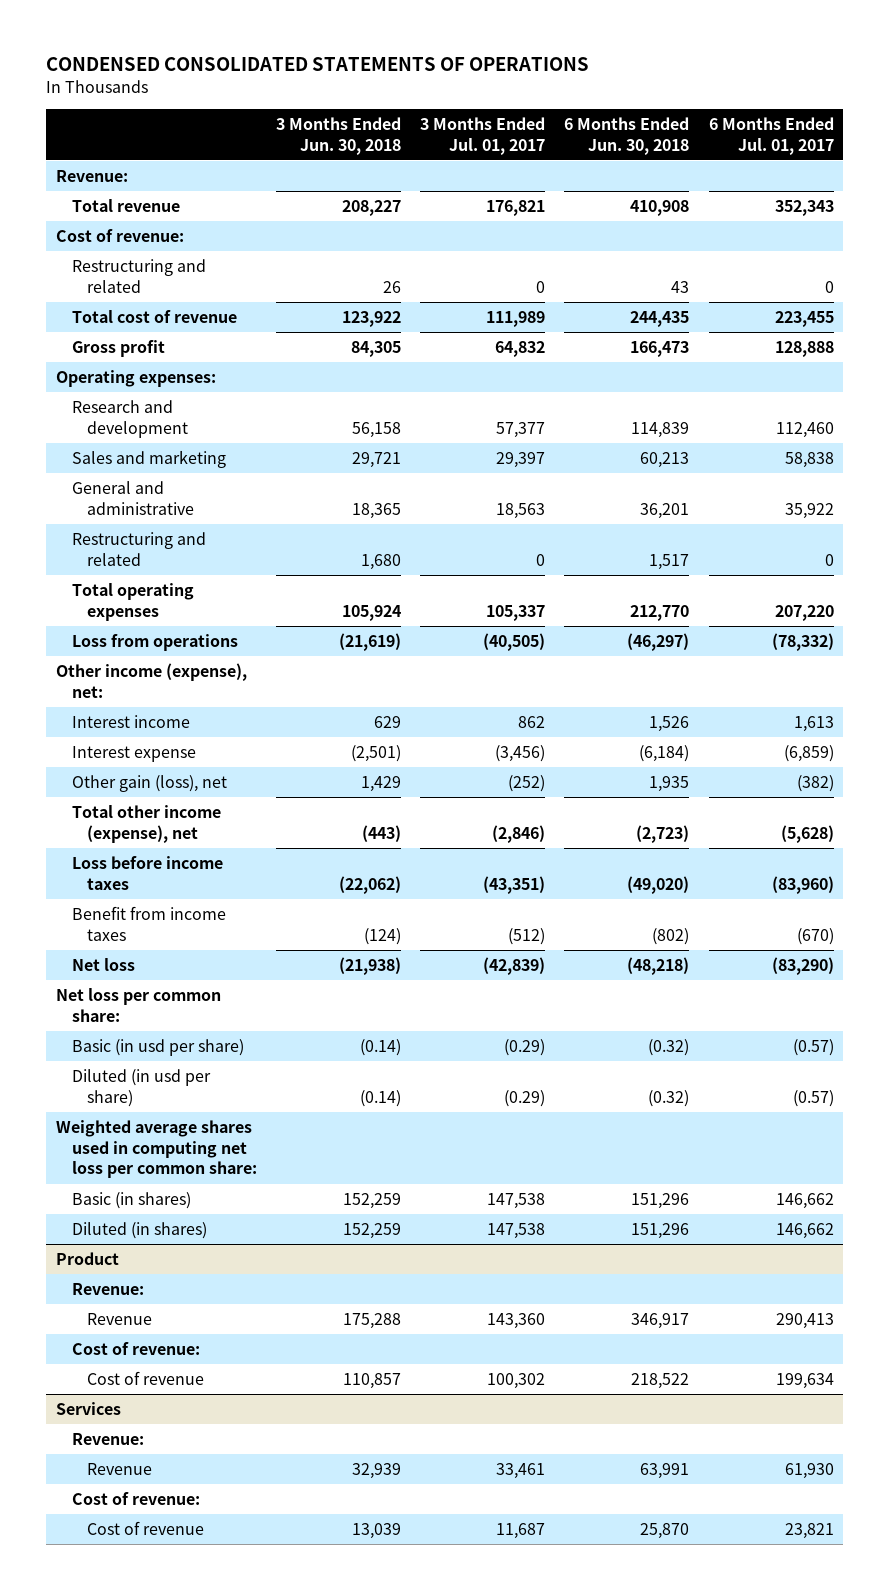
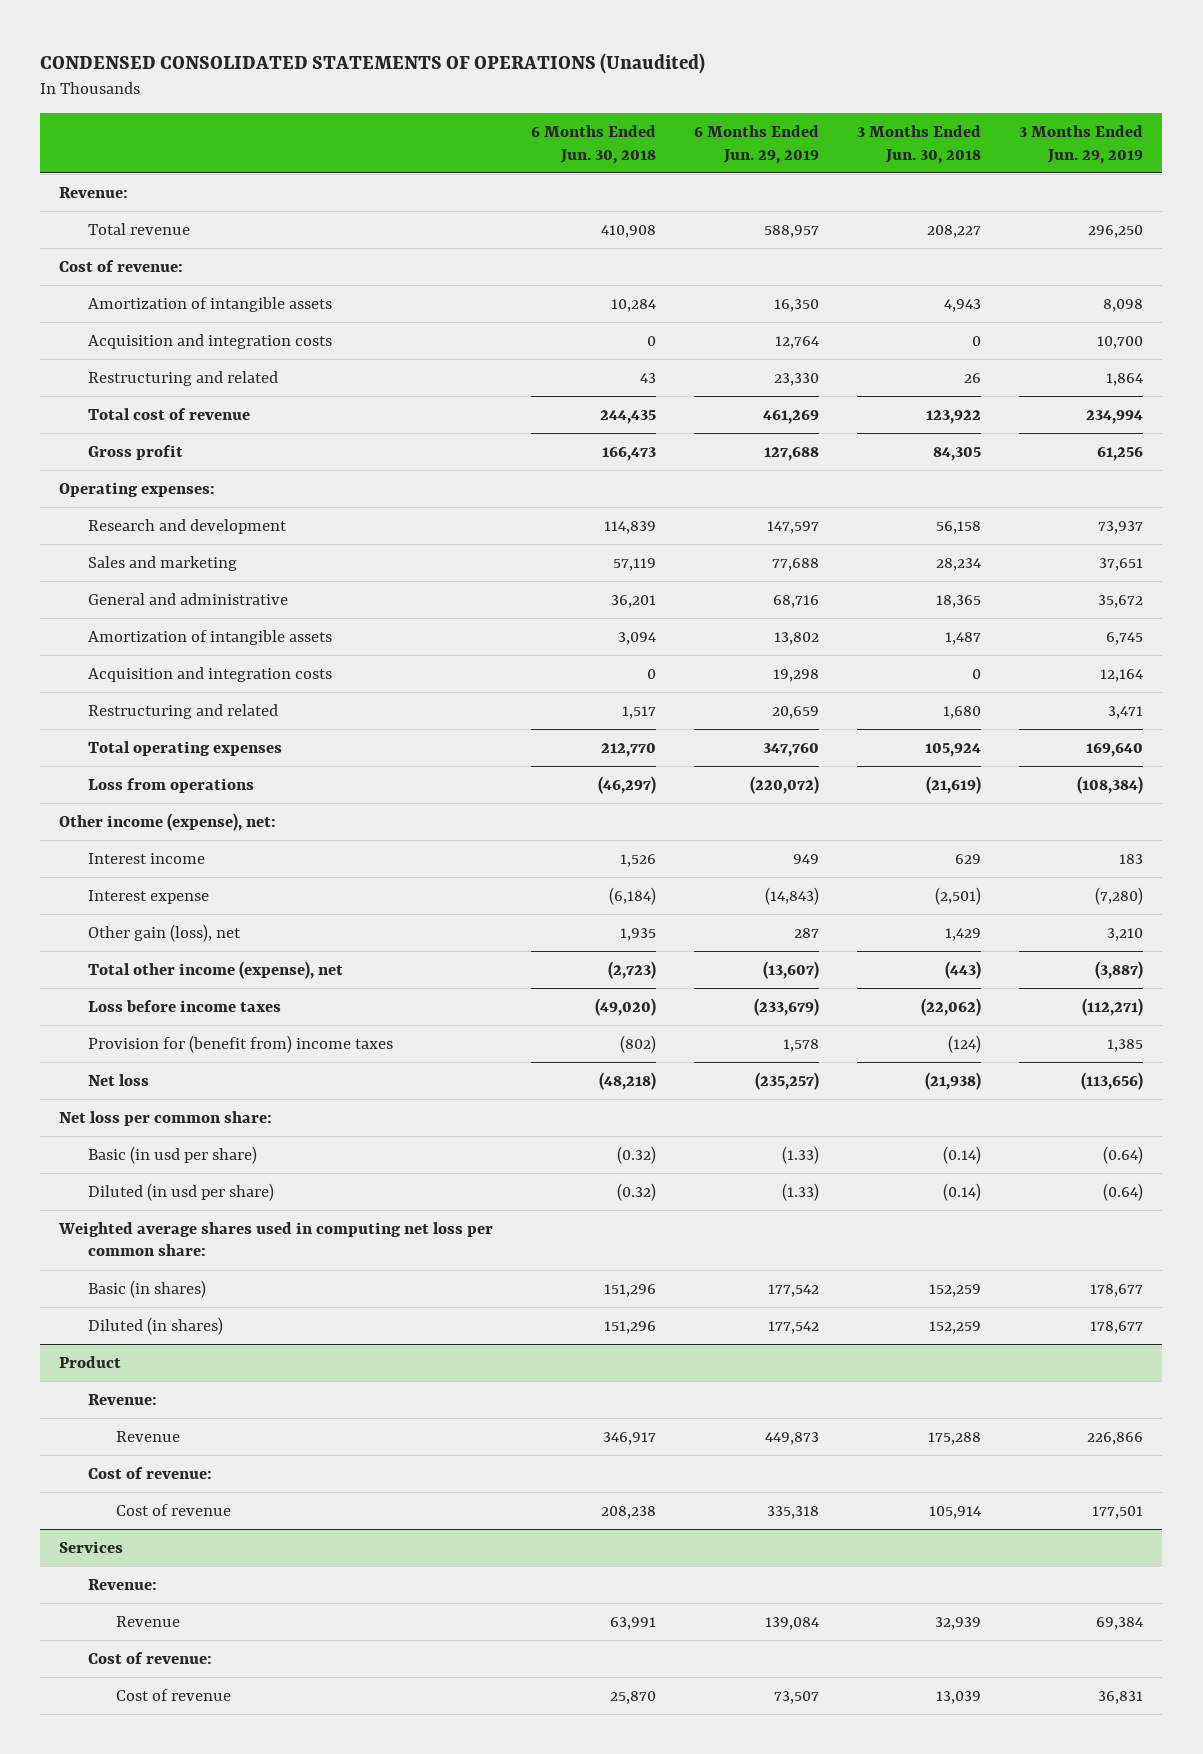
[46,57,590,72] CONDENSED CONSOLIDATED STATEMENTS OF OPERATIONS -> [40,53,706,75] CONDENSED CONSOLIDATED STATEMENTS OF OPERATIONS (Unaudited)
[420,116,546,155] 3 Months Ended Jul. 01, 2017 -> none
[708,116,834,155] 6 Months Ended Jul. 01, 2017 -> none
none -> [694,124,820,164] 6 Months Ended Jun. 29, 2019
none -> [1019,124,1144,164] 3 Months Ended Jun. 29, 2019
none -> [87,296,332,312] Amortization of intangible assets
none -> [87,333,332,349] Acquisition and integration costs
[351,452,401,469] 29,721 -> [936,557,982,571] 28,234
[640,452,690,469] 60,213 -> [613,557,657,571] 57,119
none -> [87,629,332,645] Amortization of intangible assets
none -> [87,666,332,682] Acquisition and integration costs
[71,906,226,941] Benefit from income taxes -> [87,1034,393,1053] Provision for (benefit from) income taxes
[342,1373,401,1390] 110,857 -> [929,1505,982,1519] 105,914
[631,1373,690,1390] 218,522 -> [601,1505,657,1519] 208,238

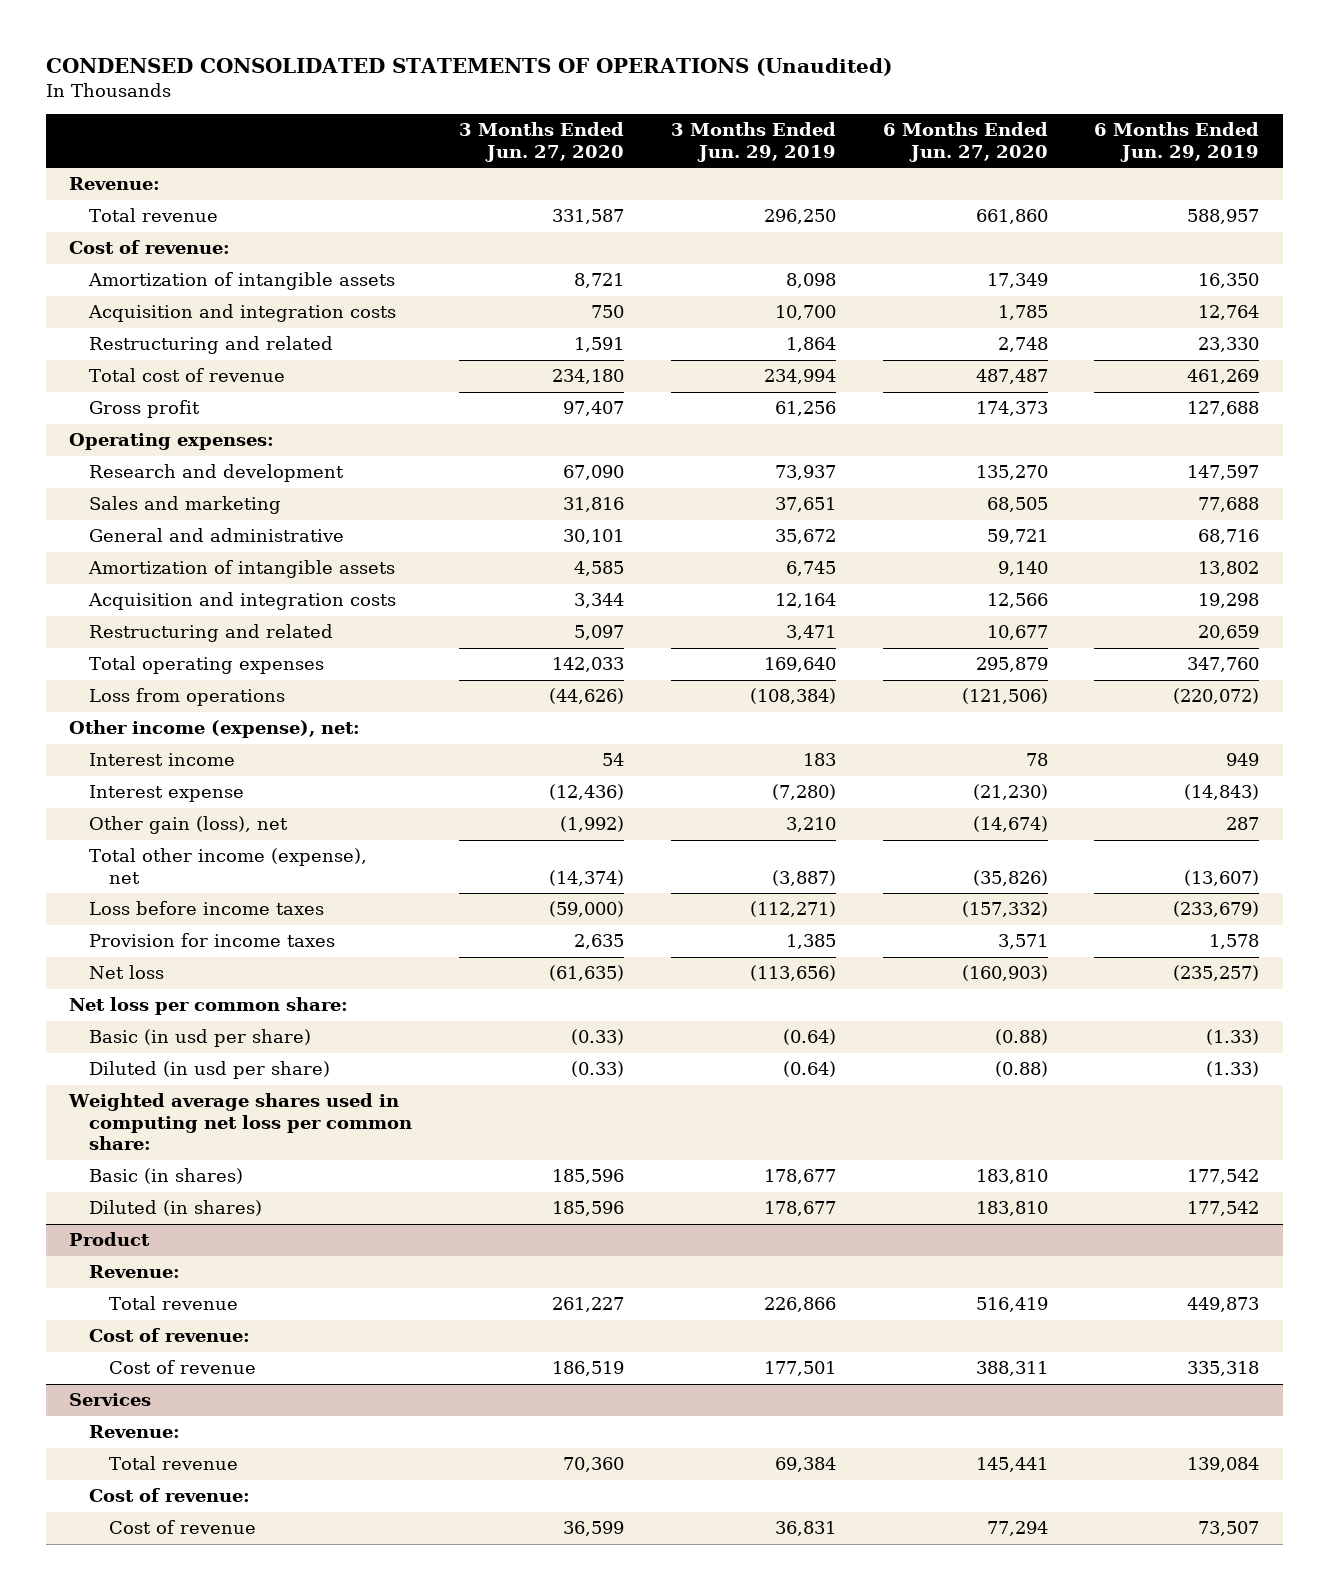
[531,124,657,164] 6 Months Ended Jun. 30, 2018 -> none
[857,124,982,164] 3 Months Ended Jun. 30, 2018 -> none
none -> [458,122,624,162] 3 Months Ended Jun. 27, 2020
none -> [882,122,1048,162] 6 Months Ended Jun. 27, 2020
[87,1034,393,1053] Provision for (benefit from) income taxes -> [88,933,335,948] Provision for income taxes
[115,1430,180,1442] Revenue -> [108,1296,238,1311] Total revenue
[115,1615,180,1627] Revenue -> [108,1456,238,1471] Total revenue

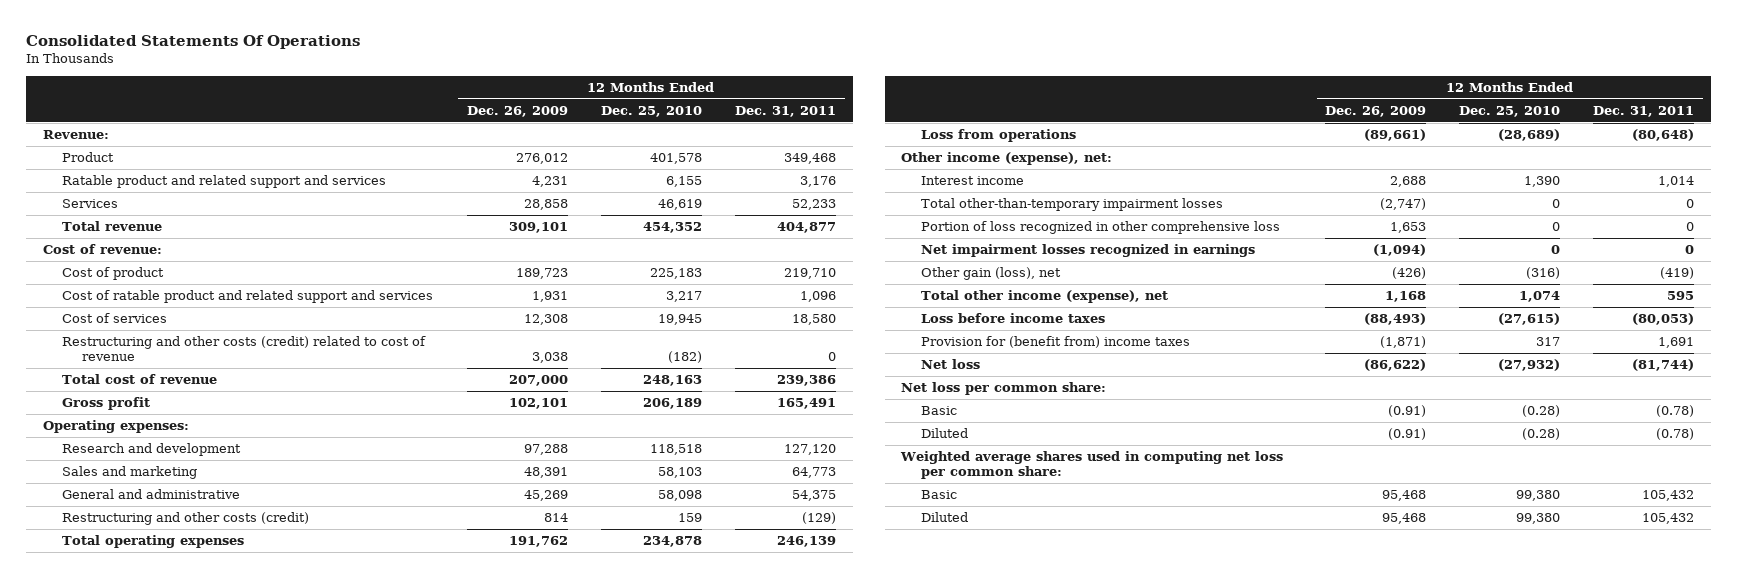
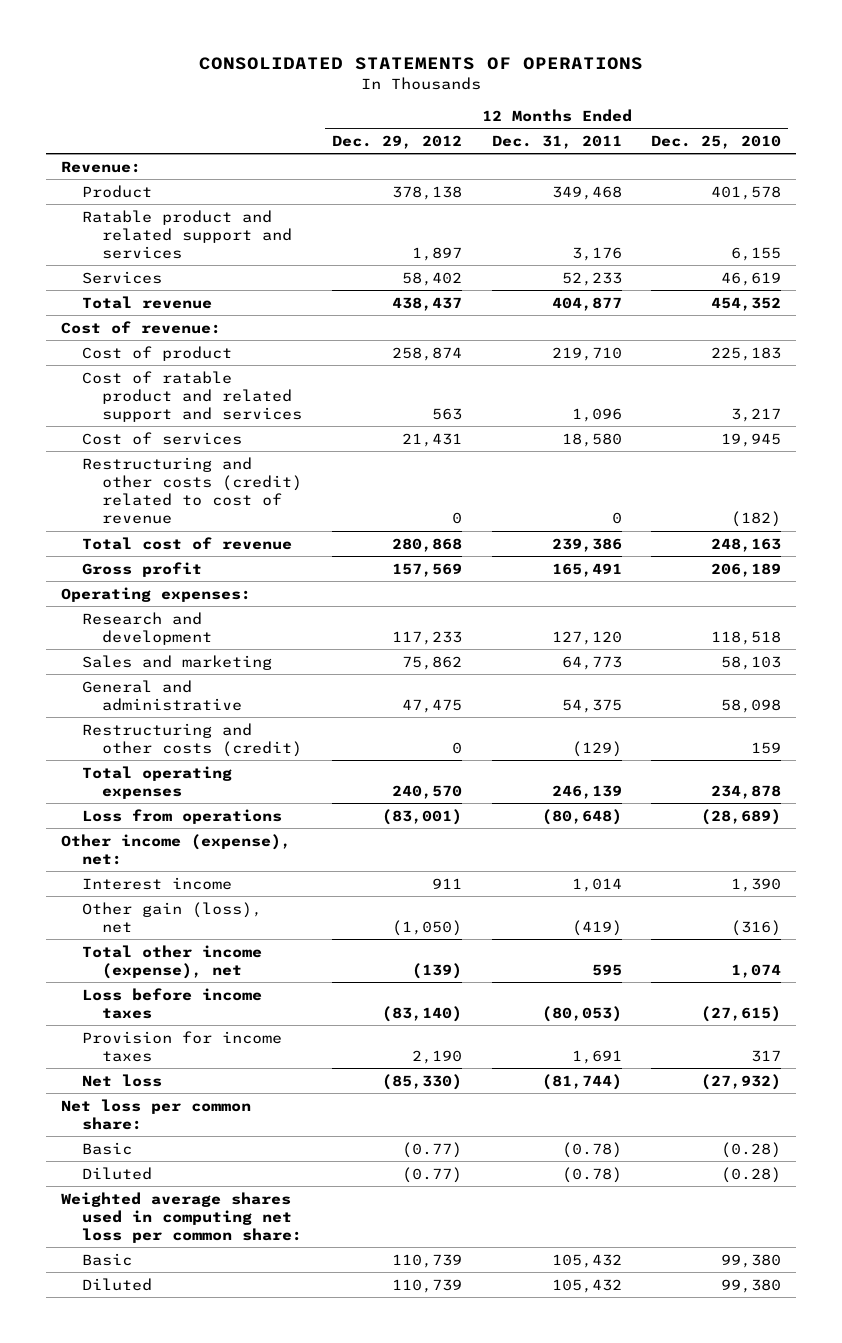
[26,35,361,50] Consolidated Statements Of Operations -> [199,56,644,70] CONSOLIDATED STATEMENTS OF OPERATIONS
[466,105,568,117] Dec. 26, 2009 -> none
none -> [331,134,462,149] Dec. 29, 2012
[920,198,1223,212] Total other-than-temporary impairment losses -> none
[920,221,1280,235] Portion of loss recognized in other comprehensive loss -> none
[920,244,1255,258] Net impairment losses recognized in earnings -> none
[920,336,1190,349] Provision for (benefit from) income taxes -> [81,1030,282,1062] Provision for income taxes

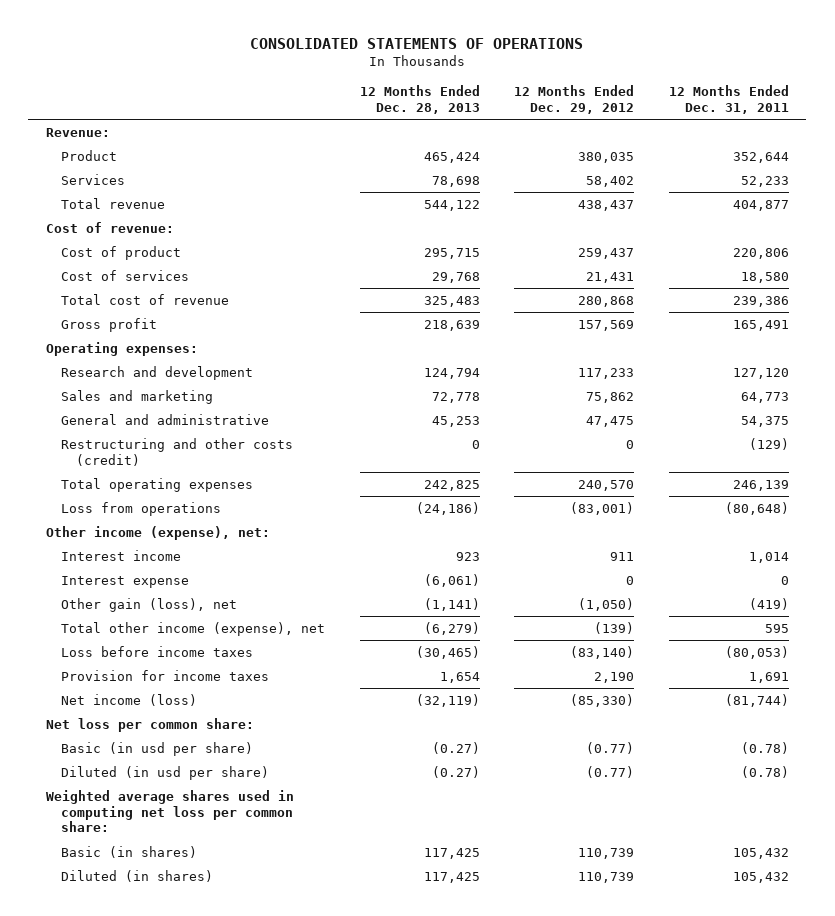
[651,134,782,149] Dec. 25, 2010 -> none
none -> [359,84,480,114] 12 Months Ended Dec. 28, 2013
[81,209,293,260] Ratable product and related support and services -> none
[391,185,462,200] 378,138 -> [578,151,635,163] 380,035
[551,185,622,200] 349,468 -> [732,151,789,163] 352,644
[81,370,303,423] Cost of ratable product and related support and services -> none
[391,346,462,361] 258,874 -> [578,247,635,259] 259,437
[551,346,622,361] 219,710 -> [732,247,789,259] 220,806
[81,456,303,525] Restructuring and other costs (credit) related to cost of revenue -> none
none -> [61,575,190,588] Interest expense
[81,1073,162,1087] Net loss -> [61,693,198,706] Net income (loss)
[81,1141,132,1155] Basic -> [61,741,254,756] Basic (in usd per share)
[81,1166,152,1180] Diluted -> [61,765,270,780] Diluted (in usd per share)
[81,1252,132,1266] Basic -> [61,845,198,858] Basic (in shares)
[81,1277,152,1291] Diluted -> [61,869,214,882] Diluted (in shares)

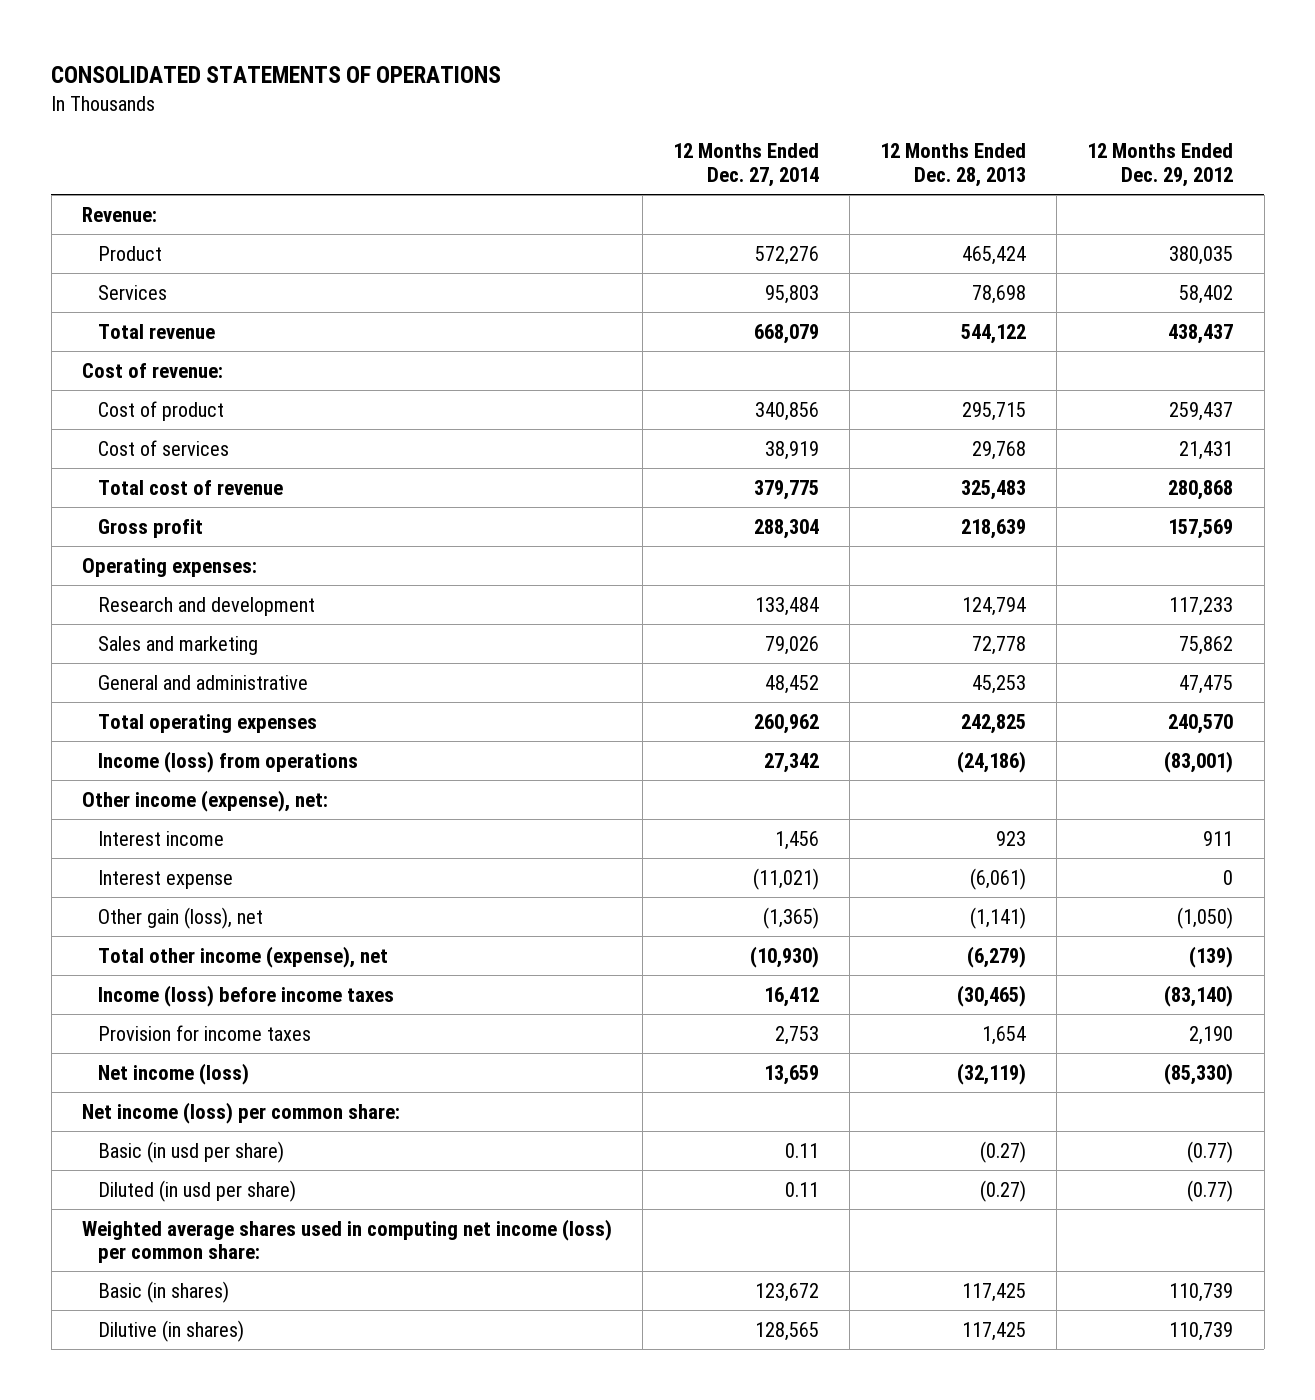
[668,84,789,114] 12 Months Ended Dec. 31, 2011 -> none
none -> [673,143,820,188] 12 Months Ended Dec. 27, 2014
[61,437,294,466] Restructuring and other costs (credit) -> none
[61,501,222,516] Loss from operations -> [97,750,358,773] Income (loss) from operations
[61,645,254,657] Loss before income taxes -> [97,984,394,1007] Income (loss) before income taxes
[45,717,254,732] Net loss per common share: -> [82,1101,401,1124] Net income (loss) per common share:
[45,789,294,833] Weighted average shares used in computing net loss per common share: -> [82,1218,613,1264] Weighted average shares used in computing net income (loss) per common share:
[61,869,214,882] Diluted (in shares) -> [97,1319,244,1342] Dilutive (in shares)

